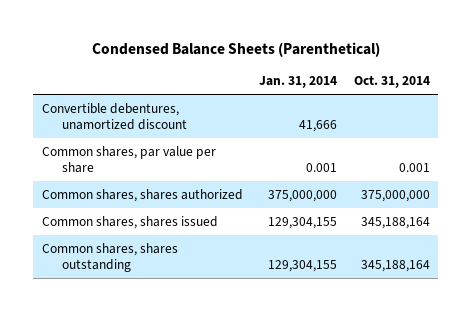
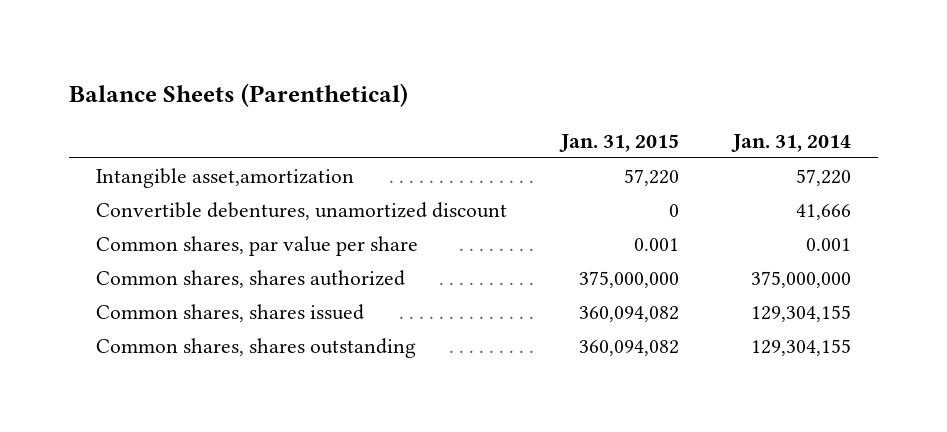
[91,42,380,58] Condensed Balance Sheets (Parenthetical) -> [68,83,408,108] Balance Sheets (Parenthetical)
[353,75,430,89] Oct. 31, 2014 -> none
none -> [558,133,679,152] Jan. 31, 2015
none -> [95,167,354,188] Intangible asset,amortization

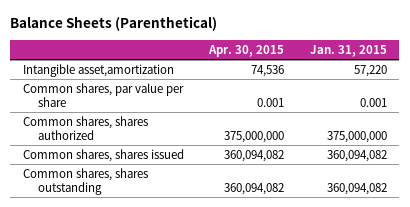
[730,133,851,152] Jan. 31, 2014 -> none
none -> [208,44,285,57] Apr. 30, 2015
[95,201,507,220] Convertible debentures, unamortized discount -> none

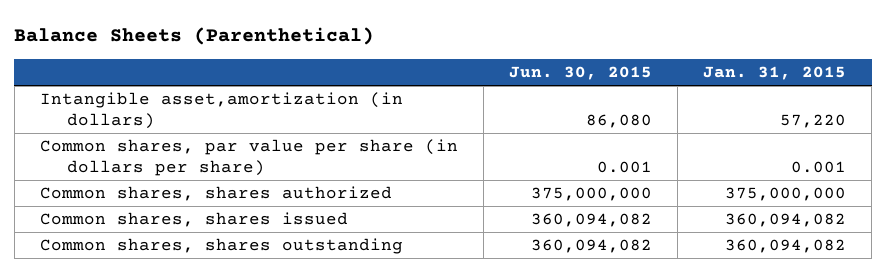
[208,44,285,57] Apr. 30, 2015 -> none
none -> [509,66,653,81] Jun. 30, 2015
[23,63,175,77] Intangible asset,amortization -> [39,92,403,130] Intangible asset,amortization (in dollars)
[23,82,185,107] Common shares, par value per share -> [39,139,458,177] Common shares, par value per share (in dollars per share)

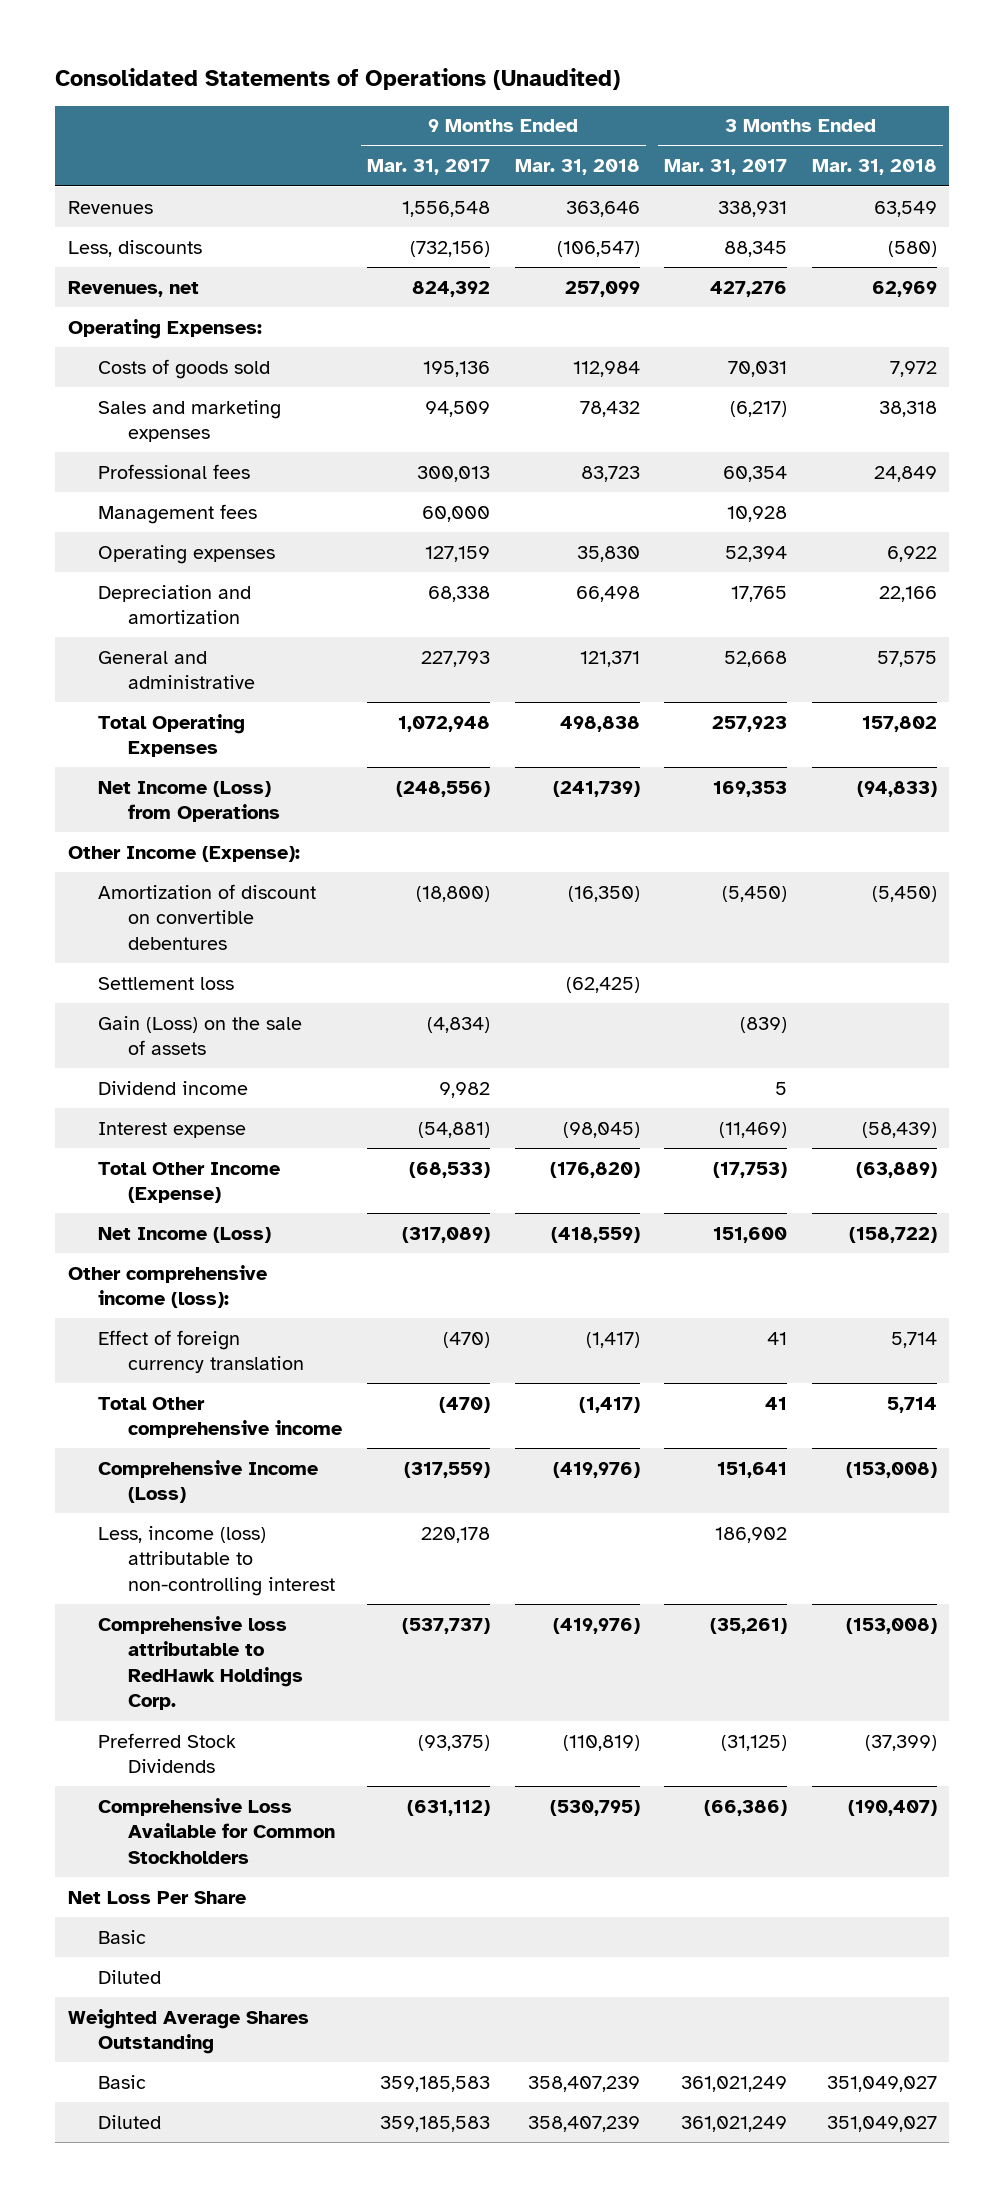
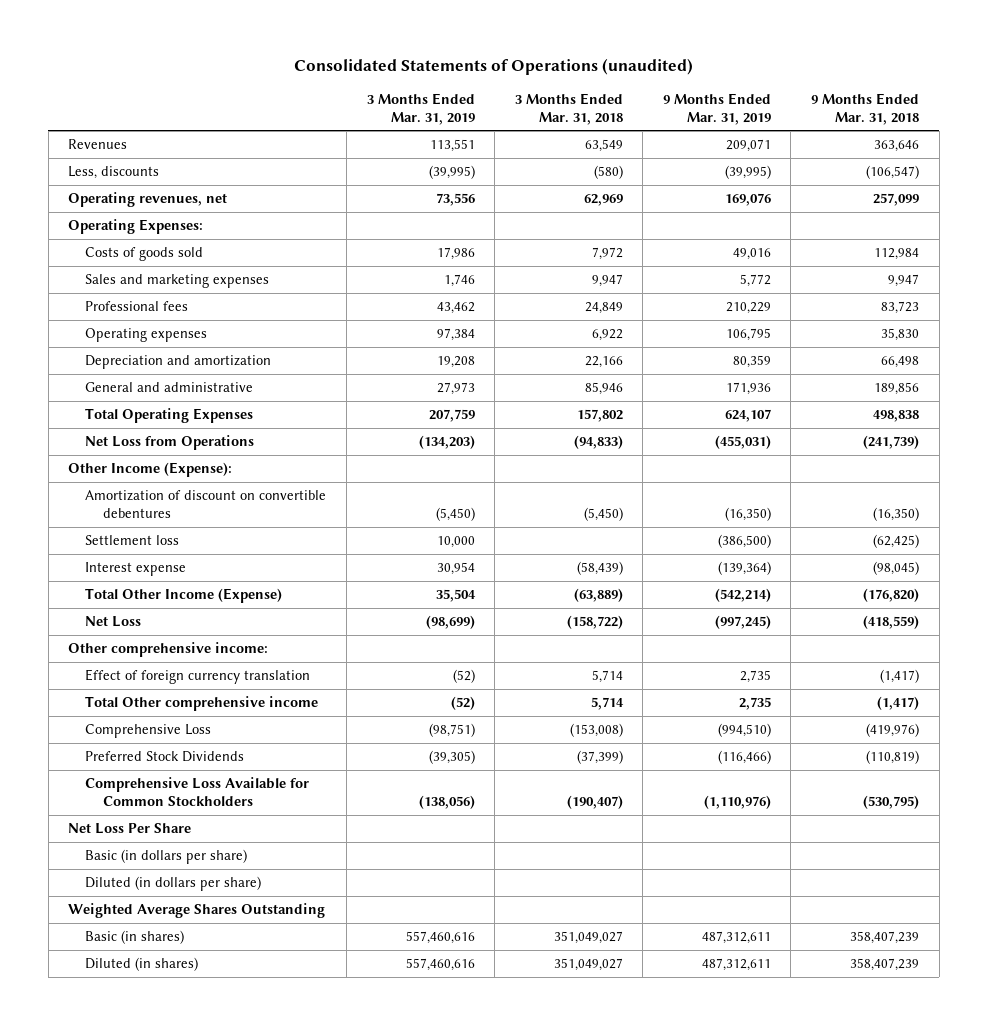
[55,67,621,90] Consolidated Statements of Operations (Unaudited) -> [293,58,693,76] Consolidated Statements of Operations (unaudited)
[366,159,490,176] Mar. 31, 2017 -> none
[664,159,788,176] Mar. 31, 2017 -> none
none -> [366,93,475,125] 3 Months Ended Mar. 31, 2019
none -> [662,93,771,125] 9 Months Ended Mar. 31, 2019
[67,280,199,297] Revenues, net -> [68,192,228,208] Operating revenues, net
[579,400,640,417] 78,432 -> [887,274,919,288] 9,947
[878,400,937,417] 38,318 -> [591,274,623,288] 9,947
[97,503,257,524] Management fees -> none
[579,650,640,667] 121,371 -> [873,382,919,396] 189,856
[876,650,937,667] 57,575 -> [584,382,623,396] 85,946
[97,780,281,823] Net Income (Loss) from Operations -> [85,435,255,451] Net Loss from Operations
[97,1015,302,1056] Gain (Loss) on the sale of assets -> none
[97,1080,248,1095] Dividend income -> none
[97,1226,271,1243] Net Income (Loss) -> [85,616,142,628] Net Loss
[67,1264,267,1309] Other comprehensive income (loss): -> [68,642,269,658] Other comprehensive income:
[97,1525,336,1596] Less, income (loss) attributable to non-controlling interest -> none
[97,1615,304,1711] Comprehensive loss attributable to RedHawk Holdings Corp. -> none
[97,1459,318,1504] Comprehensive Income (Loss) -> [85,724,212,739] Comprehensive Loss
[97,1929,146,1944] Basic -> [85,849,248,865] Basic (in dollars per share)
[97,1969,161,1984] Diluted -> [85,876,262,892] Diluted (in dollars per share)
[97,2074,146,2089] Basic -> [85,930,185,945] Basic (in shares)
[97,2114,161,2129] Diluted -> [85,957,199,972] Diluted (in shares)

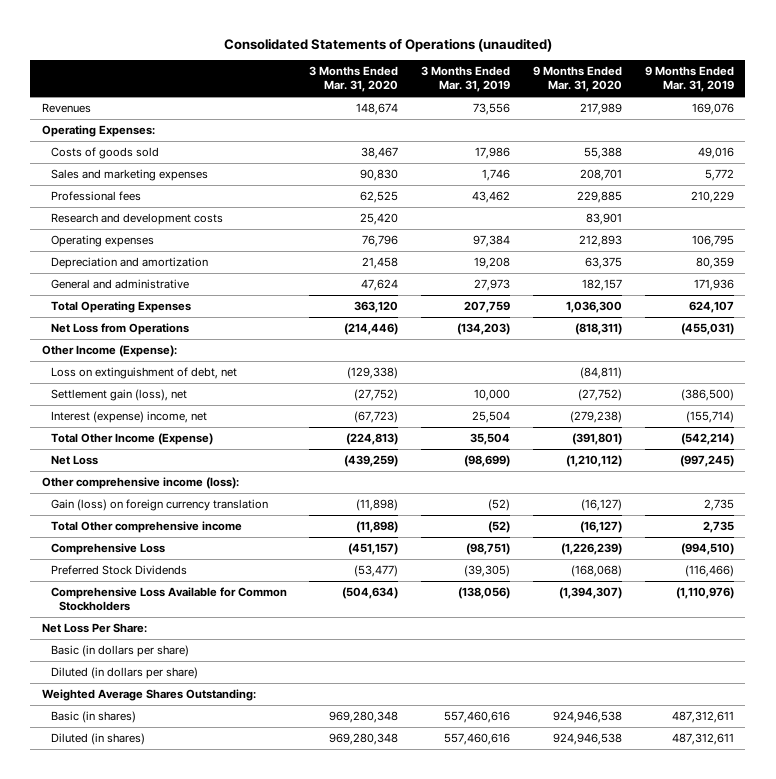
[514,93,623,125] 3 Months Ended Mar. 31, 2018 -> none
[810,93,919,125] 9 Months Ended Mar. 31, 2018 -> none
none -> [309,66,399,93] 3 Months Ended Mar. 31, 2020
none -> [533,66,623,93] 9 Months Ended Mar. 31, 2020
[68,166,160,180] Less, discounts -> none
[68,192,228,208] Operating revenues, net -> none
[429,139,475,153] 113,551 -> [473,103,511,116] 73,556
[725,139,771,153] 209,071 -> [691,103,734,116] 169,076
none -> [50,213,223,226] Research and development costs
[85,490,327,518] Amortization of discount on convertible debentures -> none
none -> [50,367,237,380] Loss on extinguishment of debt, net
[85,535,180,546] Settlement loss -> [50,389,187,402] Settlement gain (loss), net
[85,562,187,577] Interest expense -> [50,411,207,424] Interest (expense) income, net
[436,562,475,576] 30,954 -> [472,411,511,424] 25,504
[717,561,771,576] (139,364) -> [685,411,734,424] (155,714)
[68,642,269,658] Other comprehensive income: -> [41,477,239,490] Other comprehensive income (loss):
[85,669,311,685] Effect of foreign currency translation -> [50,499,268,512] Gain (loss) on foreign currency translation
[68,823,192,835] Net Loss Per Share -> [41,623,147,634] Net Loss Per Share:
[68,903,326,919] Weighted Average Shares Outstanding -> [41,689,256,702] Weighted Average Shares Outstanding:

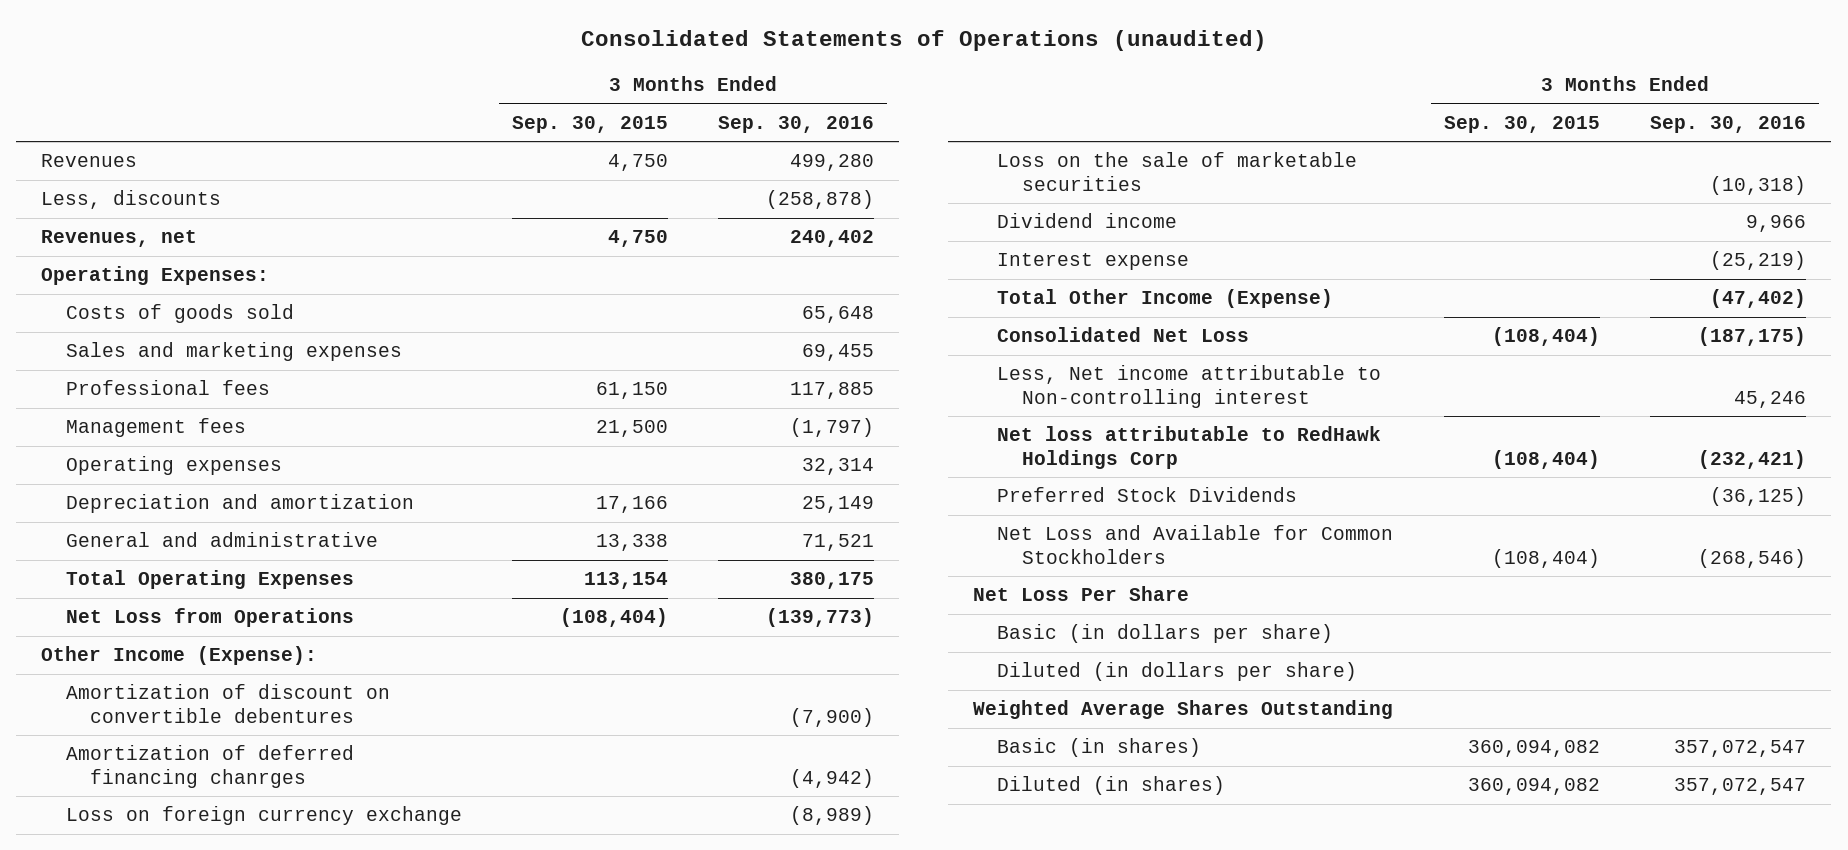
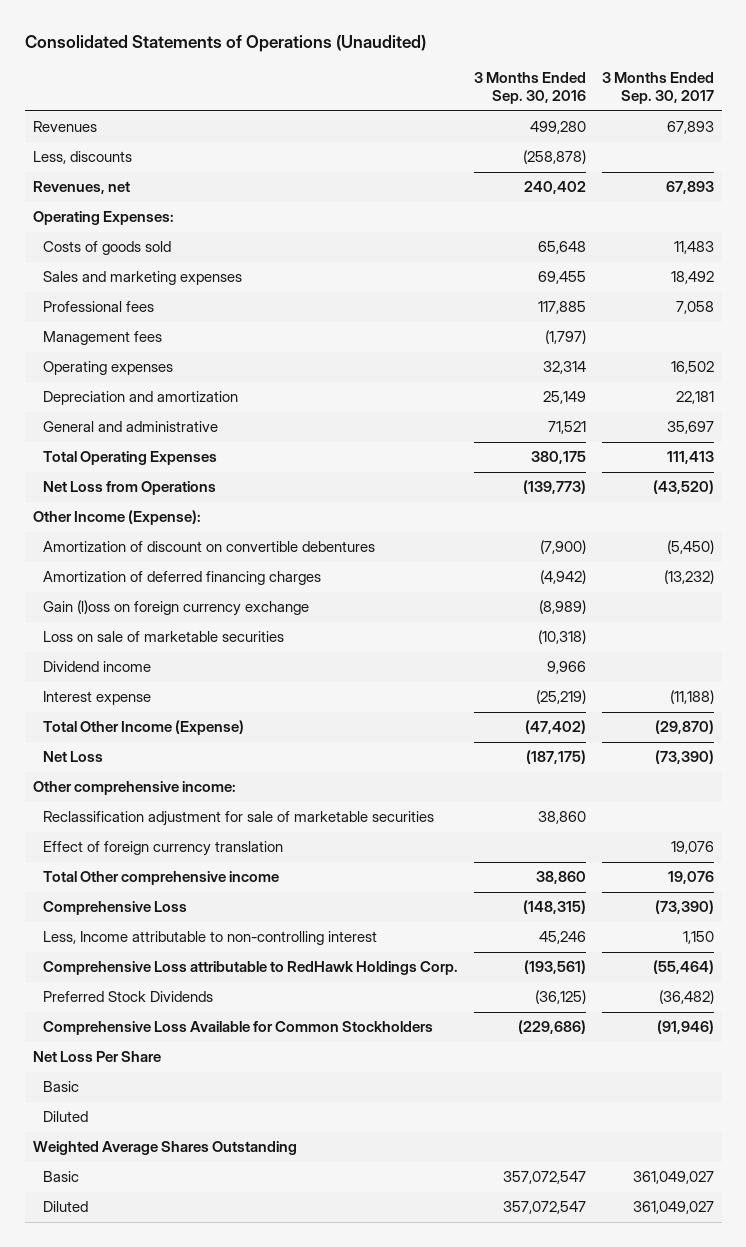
[580,30,1267,52] Consolidated Statements of Operations (unaudited) -> [24,34,426,52] Consolidated Statements of Operations (Unaudited)
[512,115,669,133] Sep. 30, 2015 -> none
none -> [601,71,714,105] 3 Months Ended Sep. 30, 2017
[65,745,354,788] Amortization of deferred financing chanrges -> [43,571,322,586] Amortization of deferred financing charges
[65,806,462,826] Loss on foreign currency exchange -> [43,600,310,617] Gain (l)oss on foreign currency exchange
[997,152,1358,191] Loss on the sale of marketable securities -> [43,631,285,643] Loss on sale of marketable securities
[997,327,1250,343] Consolidated Net Loss -> [43,751,104,763] Net Loss
none -> [32,781,236,796] Other comprehensive income:
none -> [43,811,435,827] Reclassification adjustment for sale of marketable securities
none -> [43,841,284,857] Effect of foreign currency translation
none -> [43,871,280,886] Total Other comprehensive income
none -> [43,901,188,916] Comprehensive Loss
[997,365,1382,408] Less, Net income attributable to Non-controlling interest -> [43,931,378,946] Less, Income attributable to non-controlling interest
[997,426,1382,469] Net loss attributable to RedHawk Holdings Corp -> [43,961,459,976] Comprehensive Loss attributable to RedHawk Holdings Corp.
[1698,449,1807,469] (232,421) -> [523,960,586,975] (193,561)
[997,525,1394,564] Net Loss and Available for Common Stockholders -> [43,1021,434,1036] Comprehensive Loss Available for Common Stockholders
[1698,548,1807,568] (268,546) -> [517,1020,586,1035] (229,686)
[997,624,1334,644] Basic (in dollars per share) -> [43,1081,80,1093] Basic
[997,662,1358,682] Diluted (in dollars per share) -> [43,1111,89,1123] Diluted
[997,738,1202,758] Basic (in shares) -> [43,1171,80,1183] Basic
[997,776,1226,796] Diluted (in shares) -> [43,1201,89,1213] Diluted

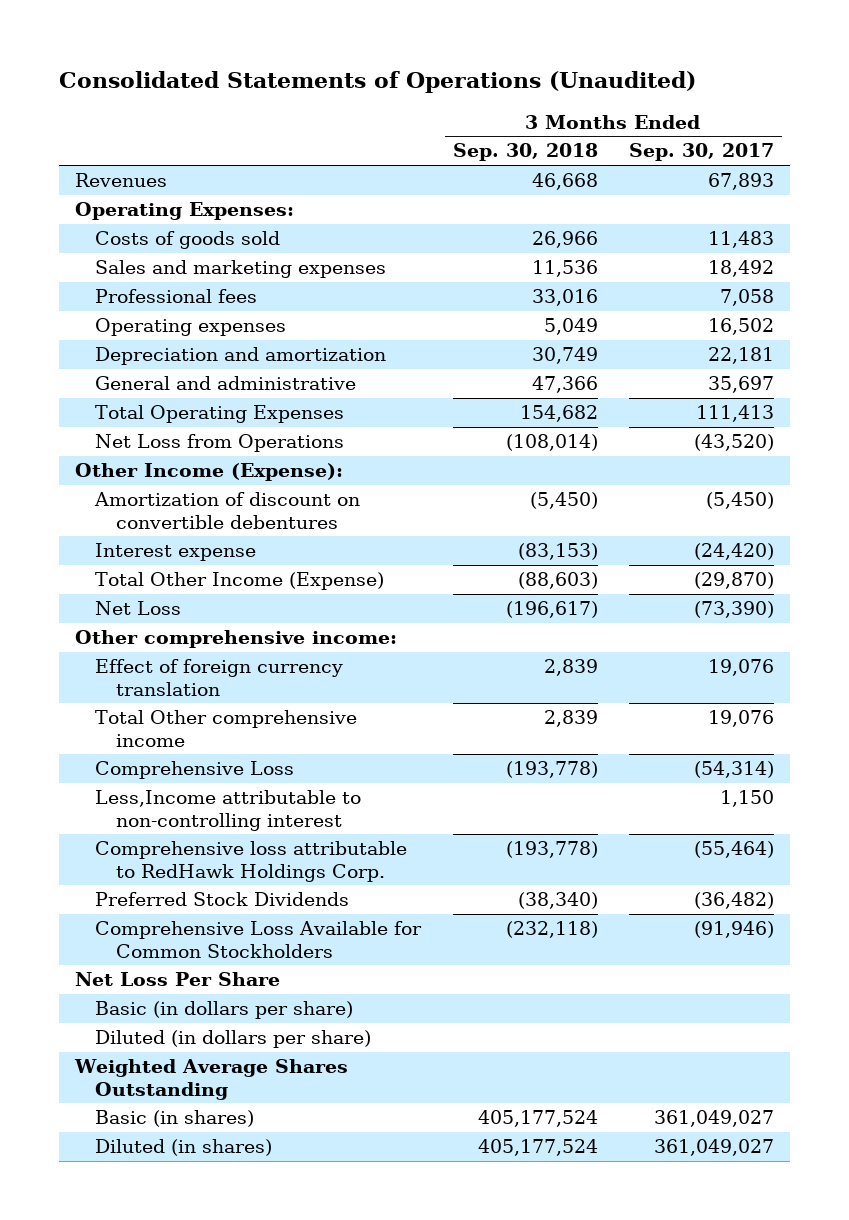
[473,71,586,105] 3 Months Ended Sep. 30, 2016 -> none
none -> [452,143,598,162] Sep. 30, 2018
[32,151,132,165] Less, discounts -> none
[32,181,130,195] Revenues, net -> none
[43,331,163,346] Management fees -> none
[43,571,322,586] Amortization of deferred financing charges -> none
[43,600,310,617] Gain (l)oss on foreign currency exchange -> none
[43,631,285,643] Loss on sale of marketable securities -> none
[43,661,152,673] Dividend income -> none
[669,690,714,705] (11,188) -> [694,543,775,561] (24,420)
[43,811,435,827] Reclassification adjustment for sale of marketable securities -> none
[654,900,714,915] (73,390) -> [694,761,775,779] (54,314)
[43,931,378,946] Less, Income attributable to non-controlling interest -> [95,790,362,831] Less,Income attributable to non-controlling interest
[43,961,459,976] Comprehensive Loss attributable to RedHawk Holdings Corp. -> [95,841,408,882] Comprehensive loss attributable to RedHawk Holdings Corp.
[43,1081,80,1093] Basic -> [95,1001,354,1020] Basic (in dollars per share)
[43,1111,89,1123] Diluted -> [95,1030,372,1049] Diluted (in dollars per share)
[43,1171,80,1183] Basic -> [95,1110,255,1128] Basic (in shares)
[43,1201,89,1213] Diluted -> [95,1139,273,1157] Diluted (in shares)

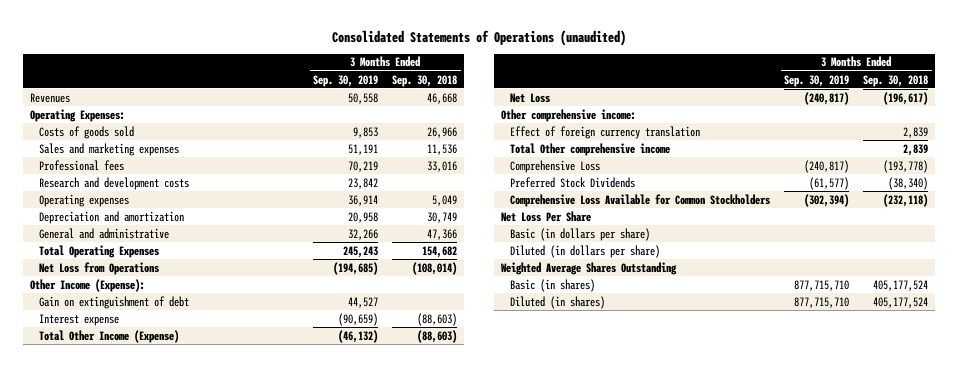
[58,71,696,94] Consolidated Statements of Operations (Unaudited) -> [332,29,627,46] Consolidated Statements of Operations (unaudited)
[629,143,775,162] Sep. 30, 2017 -> none
none -> [313,74,379,87] Sep. 30, 2019
none -> [39,176,190,190] Research and development costs
[94,492,361,529] Amortization of discount on convertible debentures -> none
none -> [39,295,190,309] Gain on extinguishment of debt
[517,543,598,561] (83,153) -> [417,312,458,326] (88,603)
[95,790,362,831] Less,Income attributable to non-controlling interest -> none
[95,841,408,882] Comprehensive loss attributable to RedHawk Holdings Corp. -> none

